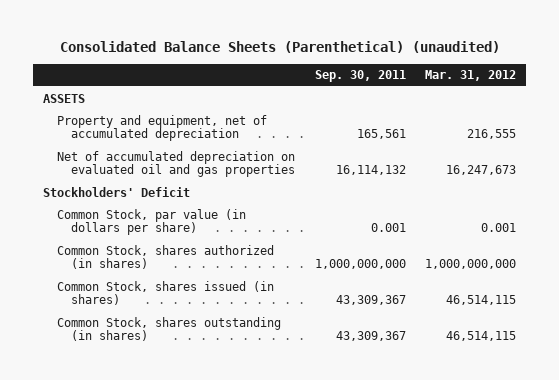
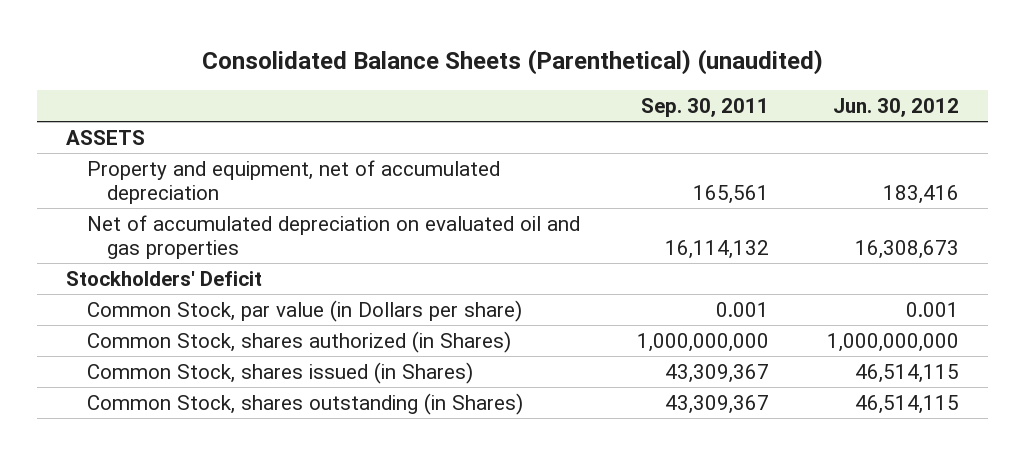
[425,70,517,82] Mar. 31, 2012 -> none
none -> [833,97,960,117] Jun. 30, 2012
[57,208,247,236] Common Stock, par value (in dollars per share) -> [86,299,522,322] Common Stock, par value (in Dollars per share)
[57,244,275,270] Common Stock, shares authorized (in shares) -> [86,330,511,353] Common Stock, shares authorized (in Shares)
[57,280,275,306] Common Stock, shares issued (in shares) -> [86,361,473,384] Common Stock, shares issued (in Shares)
[57,316,282,342] Common Stock, shares outstanding (in shares) -> [86,392,523,415] Common Stock, shares outstanding (in Shares)

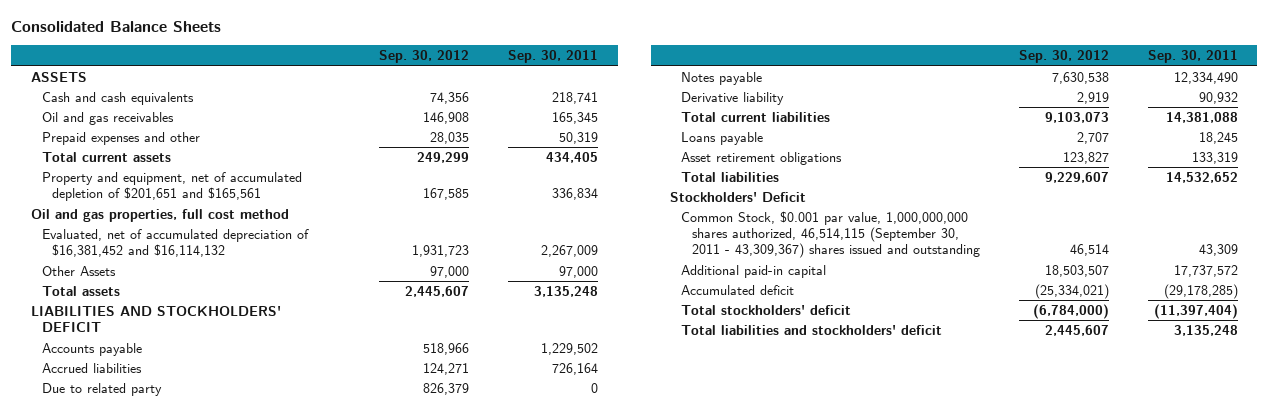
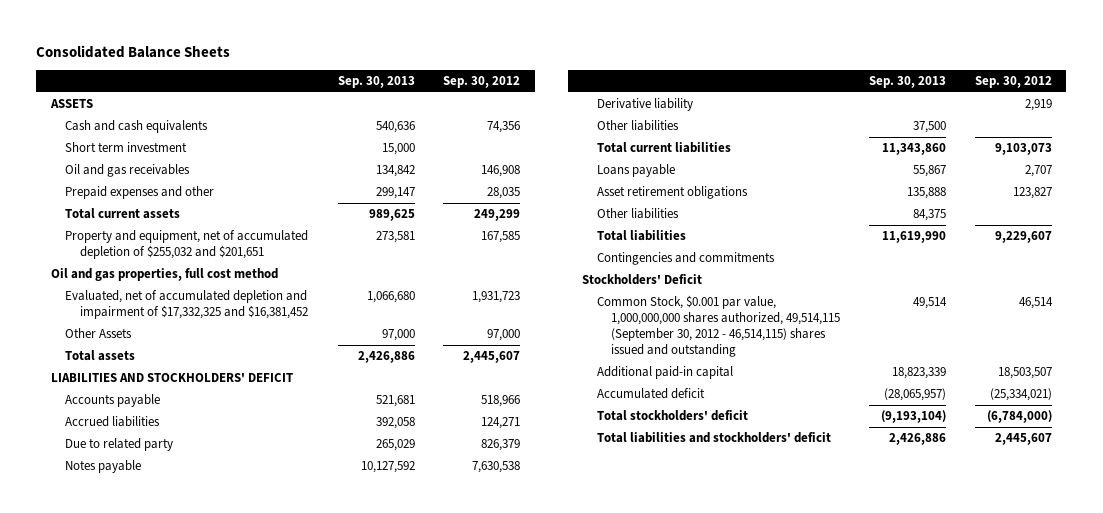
[508,50,599,64] Sep. 30, 2011 -> none
none -> [337,75,415,88] Sep. 30, 2013
none -> [65,142,188,153] Short term investment
[41,171,302,202] Property and equipment, net of accumulated depletion of $201,651 and $165,561 -> [65,230,309,260] Property and equipment, net of accumulated depletion of $255,032 and $201,651
[41,228,309,258] Evaluated, net of accumulated depreciation of $16,381,452 and $16,114,132 -> [65,290,308,320] Evaluated, net of accumulated depletion and impairment of $17,332,325 and $16,381,452
none -> [596,120,679,132] Other liabilities
none -> [596,208,679,220] Other liabilities
none -> [596,252,775,266] Contingencies and commitments
[681,210,980,259] Common Stock, $0.001 par value, 1,000,000,000 shares authorized, 46,514,115 (September 30, 2011 - 43,309,367) shares issued and outstanding -> [596,295,841,357] Common Stock, $0.001 par value, 1,000,000,000 shares authorized, 49,514,115 (September 30, 2012 - 46,514,115) shares issued and outstanding

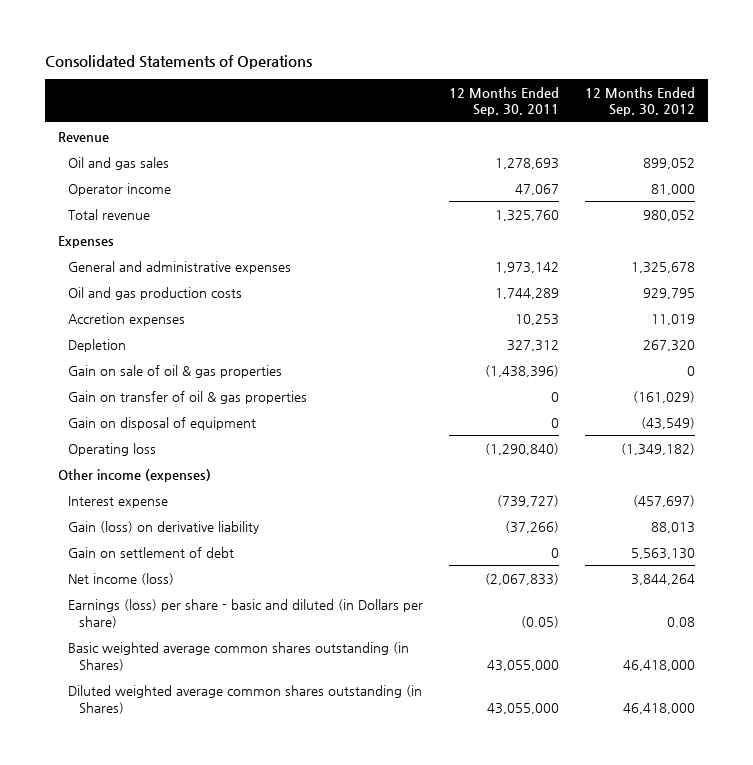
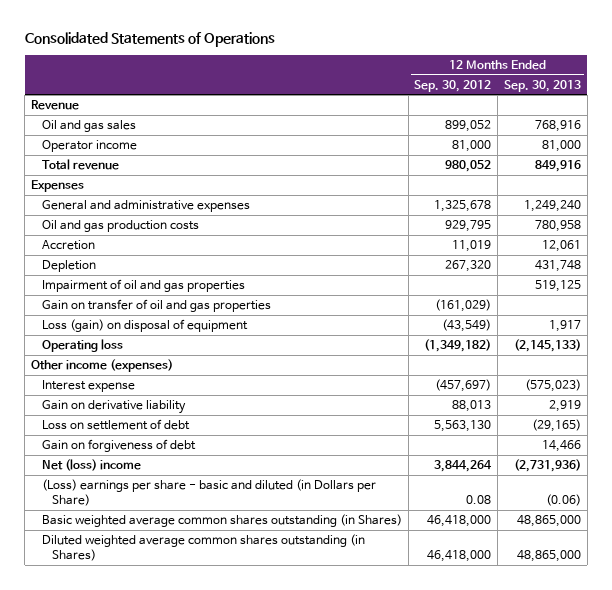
[449,86,560,117] 12 Months Ended Sep. 30, 2011 -> none
none -> [503,79,581,92] Sep. 30, 2013
[68,312,186,326] Accretion expenses -> [41,240,95,251] Accretion
[68,364,283,378] Gain on sale of oil & gas properties -> none
none -> [41,279,245,293] Impairment of oil and gas properties
[68,390,308,404] Gain on transfer of oil & gas properties -> [41,299,271,313] Gain on transfer of oil and gas properties
[68,416,257,430] Gain on disposal of equipment -> [41,319,248,333] Loss (gain) on disposal of equipment
[68,520,260,534] Gain (loss) on derivative liability -> [41,400,186,415] Gain on derivative liability
[68,546,235,558] Gain on settlement of debt -> [41,419,190,431] Loss on settlement of debt
none -> [41,439,196,453] Gain on forgiveness of debt
[68,572,175,585] Net income (loss) -> [41,459,141,472] Net (loss) income
[68,598,424,628] Earnings (loss) per share - basic and diluted (in Dollars per share) -> [41,479,376,507] (Loss) earnings per share - basic and diluted (in Dollars per Share)

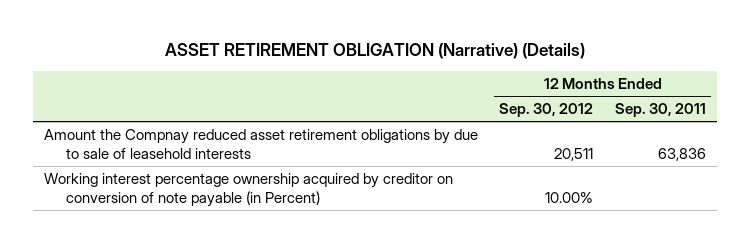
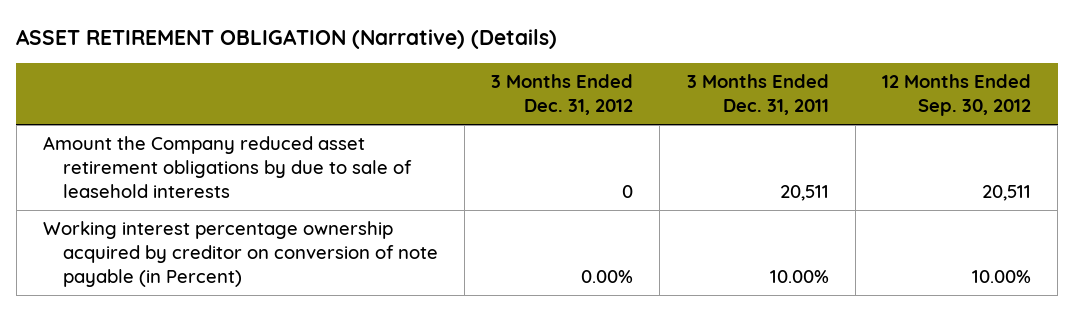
[615,103,707,118] Sep. 30, 2011 -> none
none -> [491,74,634,116] 3 Months Ended Dec. 31, 2012
none -> [686,74,829,116] 3 Months Ended Dec. 31, 2011
[43,128,478,159] Amount the Compnay reduced asset retirement obligations by due to sale of leasehold interests -> [42,136,412,198] Amount the Company reduced asset retirement obligations by due to sale of leasehold interests

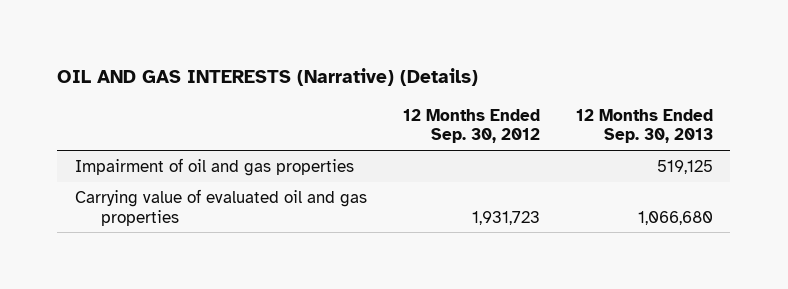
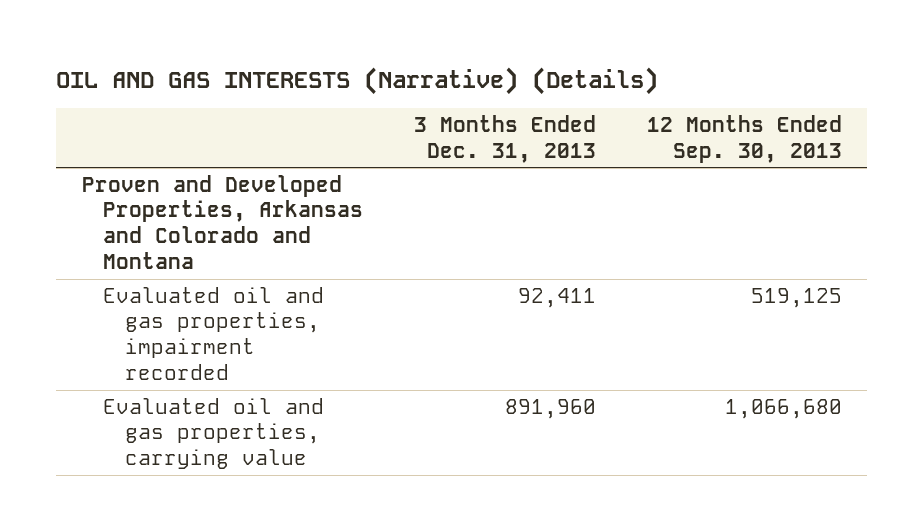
[402,109,540,144] 12 Months Ended Sep. 30, 2012 -> none
none -> [414,114,597,163] 3 Months Ended Dec. 31, 2013
none -> [81,174,364,270] Proven and Developed Properties, Arkansas and Colorado and Montana
[75,158,355,177] Impairment of oil and gas properties -> [103,286,325,381] Evaluated oil and gas properties, impairment recorded
[75,189,368,226] Carrying value of evaluated oil and gas properties -> [103,397,325,470] Evaluated oil and gas properties, carrying value

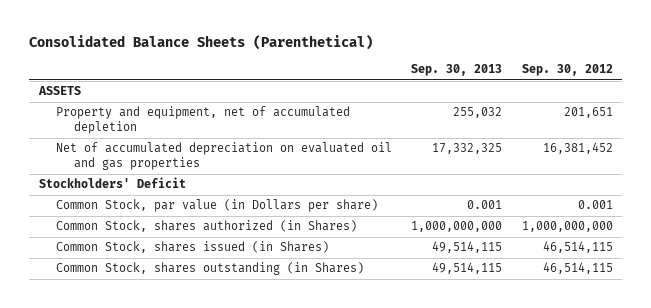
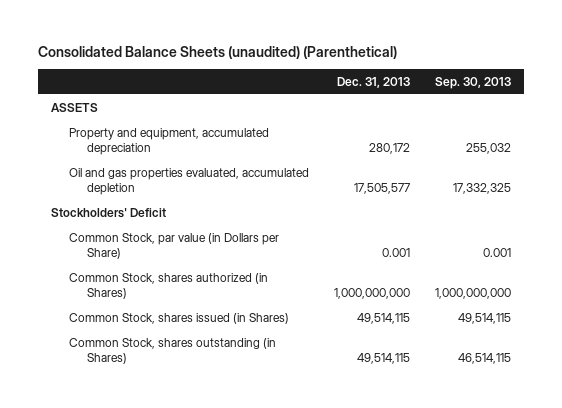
[29,35,374,51] Consolidated Balance Sheets (Parenthetical) -> [38,46,398,60] Consolidated Balance Sheets (unaudited) (Parenthetical)
[521,64,613,77] Sep. 30, 2012 -> none
none -> [337,77,411,89] Dec. 31, 2013
[56,106,351,135] Property and equipment, net of accumulated depletion -> [68,127,269,156] Property and equipment, accumulated depreciation
[56,142,393,171] Net of accumulated depreciation on evaluated oil and gas properties -> [68,167,309,196] Oil and gas properties evaluated, accumulated depletion
[56,199,379,213] Common Stock, par value (in Dollars per share) -> [68,232,279,260] Common Stock, par value (in Dollars per Share)
[432,262,503,275] 49,514,115 -> [458,353,512,365] 46,514,115

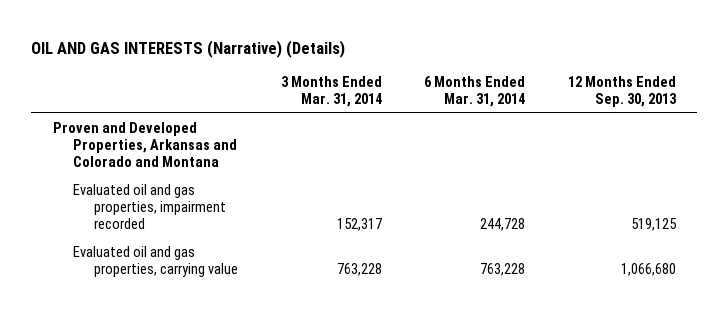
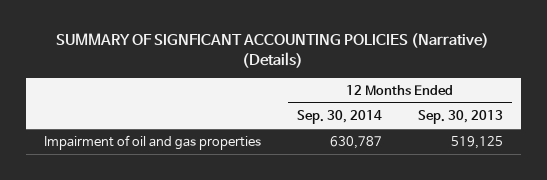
[31,39,346,58] OIL AND GAS INTERESTS (Narrative) (Details) -> [56,33,490,69] SUMMARY OF SIGNFICANT ACCOUNTING POLICIES (Narrative) (Details)
[280,75,382,108] 3 Months Ended Mar. 31, 2014 -> none
[424,75,526,108] 6 Months Ended Mar. 31, 2014 -> none
none -> [296,109,382,124] Sep. 30, 2014
[52,121,238,168] Proven and Developed Properties, Arkansas and Colorado and Montana -> none
[73,245,238,277] Evaluated oil and gas properties, carrying value -> none
[73,183,226,230] Evaluated oil and gas properties, impairment recorded -> [43,135,261,151] Impairment of oil and gas properties

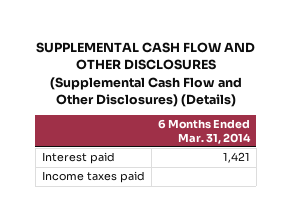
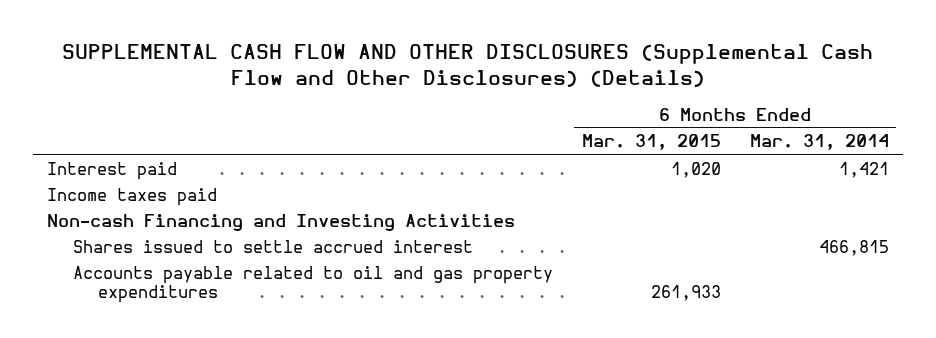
none -> [581,134,721,151] Mar. 31, 2015
none -> [47,213,516,231] Non-cash Financing and Investing Activities
none -> [72,239,473,253] Shares issued to settle accrued interest
none -> [72,265,553,304] Accounts payable related to oil and gas property expenditures

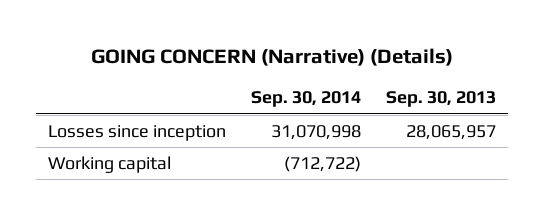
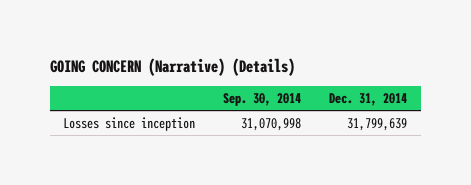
[385,91,496,108] Sep. 30, 2013 -> none
none -> [329,92,408,106] Dec. 31, 2014
[48,156,172,174] Working capital -> none

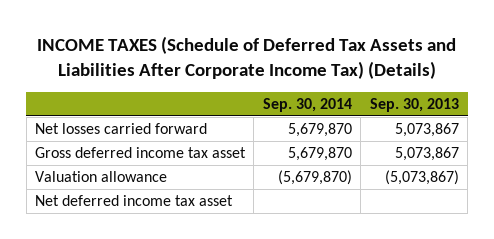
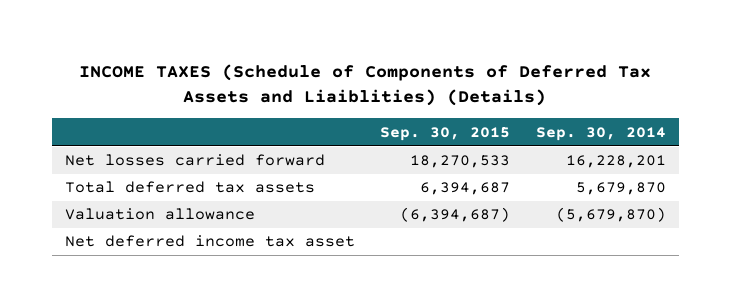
[36,35,456,79] INCOME TAXES (Schedule of Deferred Tax Assets and Liabilities After Corporate Income Tax) (Details) -> [79,63,652,107] INCOME TAXES (Schedule of Components of Deferred Tax Assets and Liaiblities) (Details)
[369,97,459,112] Sep. 30, 2013 -> none
none -> [380,126,511,141] Sep. 30, 2015
[287,123,352,138] 5,679,870 -> [566,155,667,169] 16,228,201
[35,147,247,159] Gross deferred income tax asset -> [64,181,315,194] Total deferred tax assets

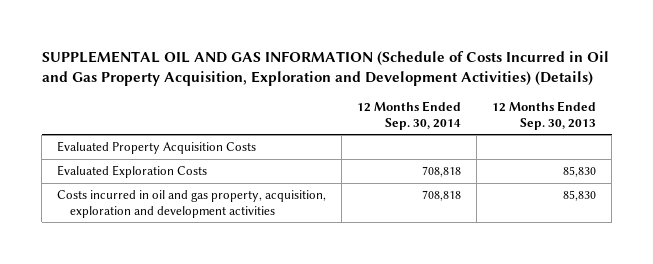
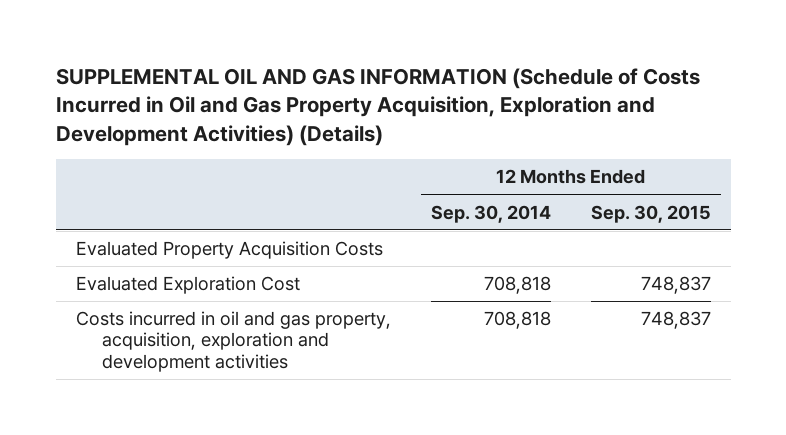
[492,100,597,130] 12 Months Ended Sep. 30, 2013 -> none
none -> [590,204,711,223] Sep. 30, 2015
[57,165,208,179] Evaluated Exploration Costs -> [75,276,300,295] Evaluated Exploration Cost

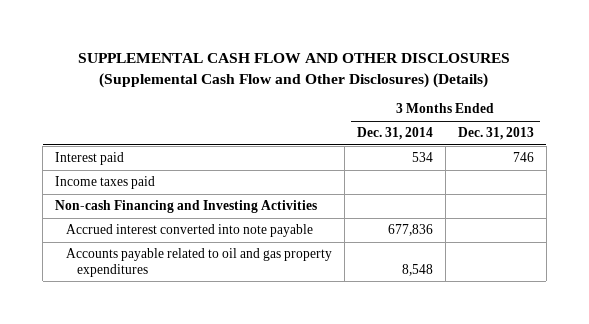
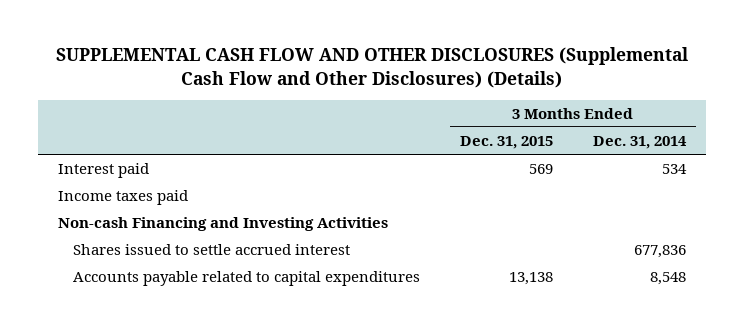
[457,127,534,141] Dec. 31, 2013 -> none
none -> [459,135,553,149] Dec. 31, 2015
[65,224,313,238] Accrued interest converted into note payable -> [72,244,350,256] Shares issued to settle accrued interest
[65,248,332,277] Accounts payable related to oil and gas property expenditures -> [72,271,420,287] Accounts payable related to capital expenditures

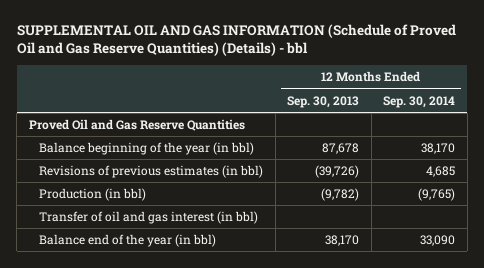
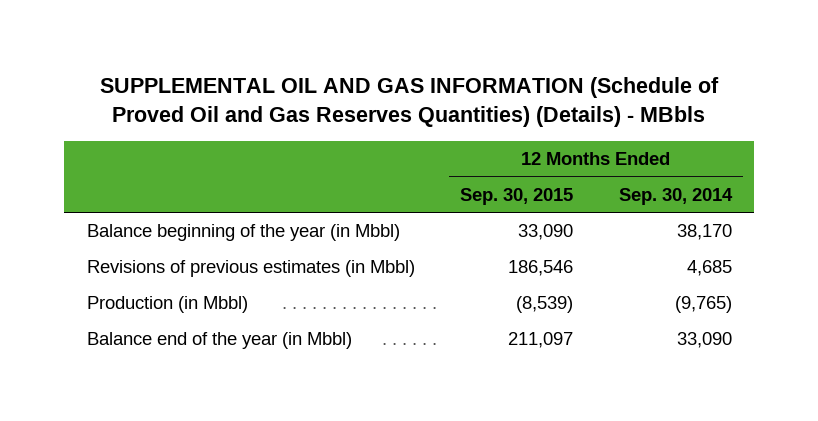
[16,24,456,57] SUPPLEMENTAL OIL AND GAS INFORMATION (Schedule of Proved Oil and Gas Reserve Quantities) (Details) - bbl -> [100,77,720,128] SUPPLEMENTAL OIL AND GAS INFORMATION (Schedule of Proved Oil and Gas Reserves Quantities) (Details) - MBbls
[287,95,360,108] Sep. 30, 2013 -> none
none -> [460,188,574,206] Sep. 30, 2015
[28,118,245,131] Proved Oil and Gas Reserve Quantities -> none
[39,210,259,224] Transfer of oil and gas interest (in bbl) -> none
[39,141,255,155] Balance beginning of the year (in bbl) -> [86,224,400,242] Balance beginning of the year (in Mbbl)
[39,164,264,178] Revisions of previous estimates (in bbl) -> [86,260,415,278] Revisions of previous estimates (in Mbbl)
[39,187,147,201] Production (in bbl) -> [86,296,248,314] Production (in Mbbl)
[39,233,217,247] Balance end of the year (in bbl) -> [86,332,352,350] Balance end of the year (in Mbbl)

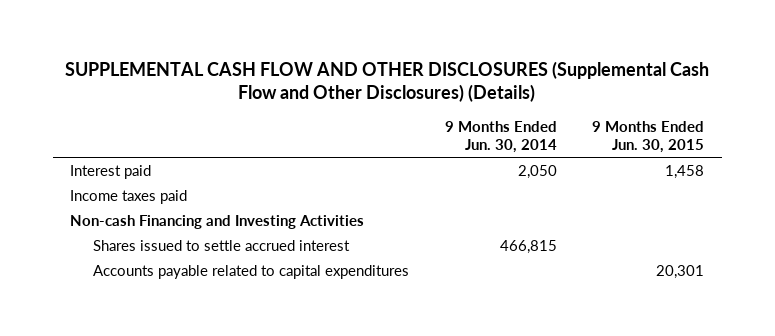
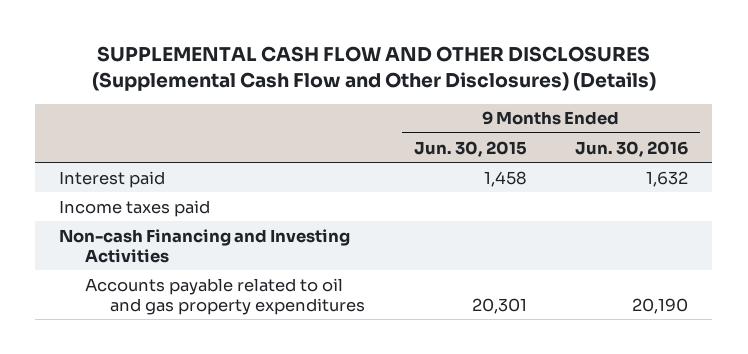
[444,121,557,154] 9 Months Ended Jun. 30, 2014 -> none
none -> [575,140,689,157] Jun. 30, 2016
[93,239,351,251] Shares issued to settle accrued interest -> none
[93,264,410,279] Accounts payable related to capital expenditures -> [84,277,366,315] Accounts payable related to oil and gas property expenditures

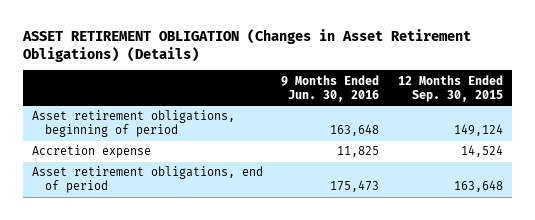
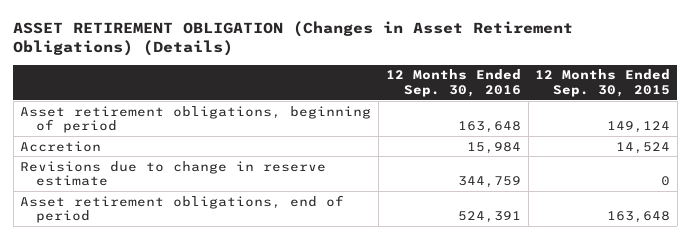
[281,74,380,102] 9 Months Ended Jun. 30, 2016 -> none
none -> [385,69,521,97] 12 Months Ended Sep. 30, 2016
[31,145,151,159] Accretion expense -> [20,140,102,152] Accretion
none -> [20,160,327,187] Revisions due to change in reserve estimate

